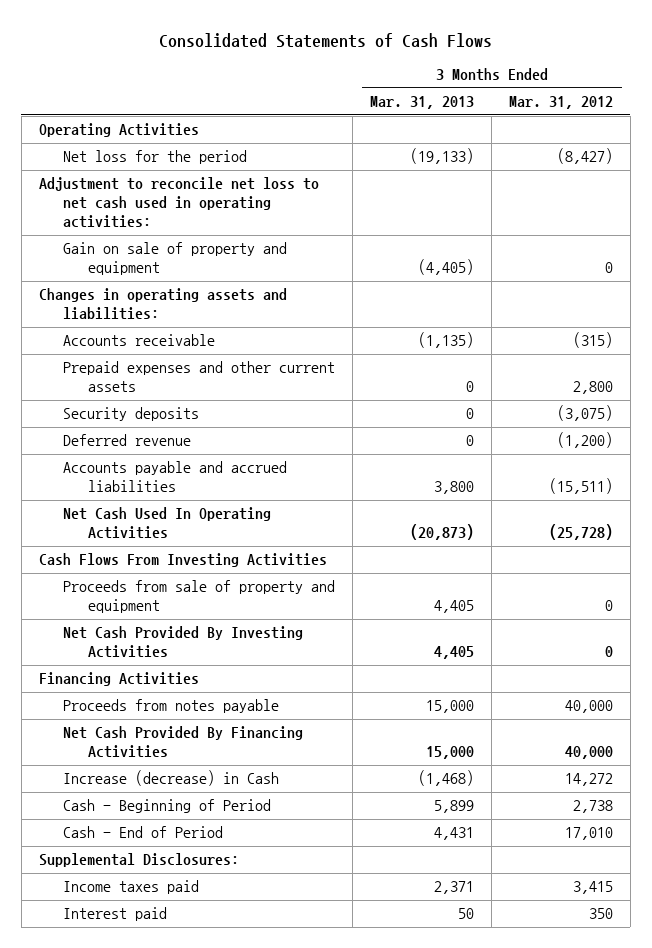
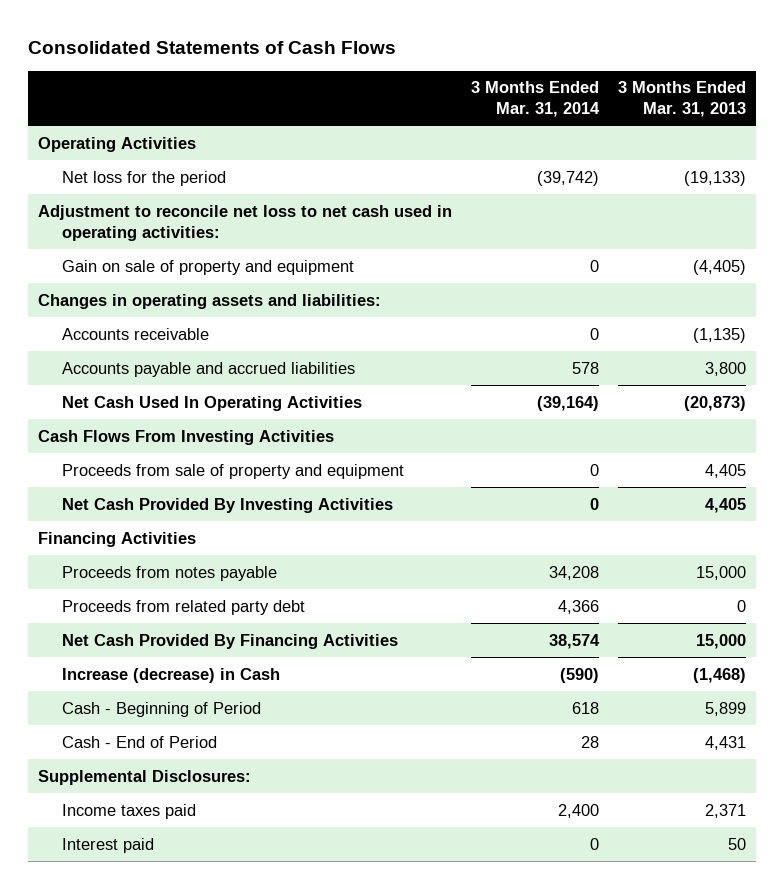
[508,96,613,110] Mar. 31, 2012 -> none
none -> [470,81,600,118] 3 Months Ended Mar. 31, 2014
[63,361,336,393] Prepaid expenses and other current assets -> none
[63,407,200,422] Security deposits -> none
[63,434,192,447] Deferred revenue -> none
none -> [62,599,306,615] Proceeds from related party debt

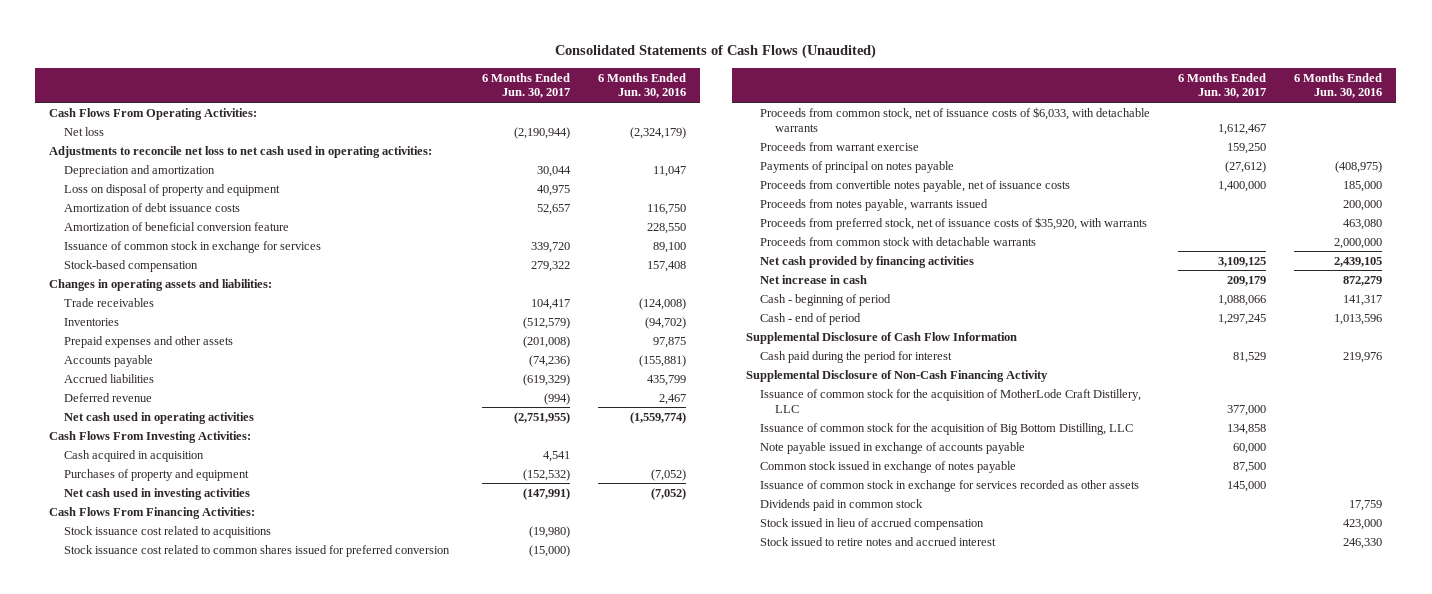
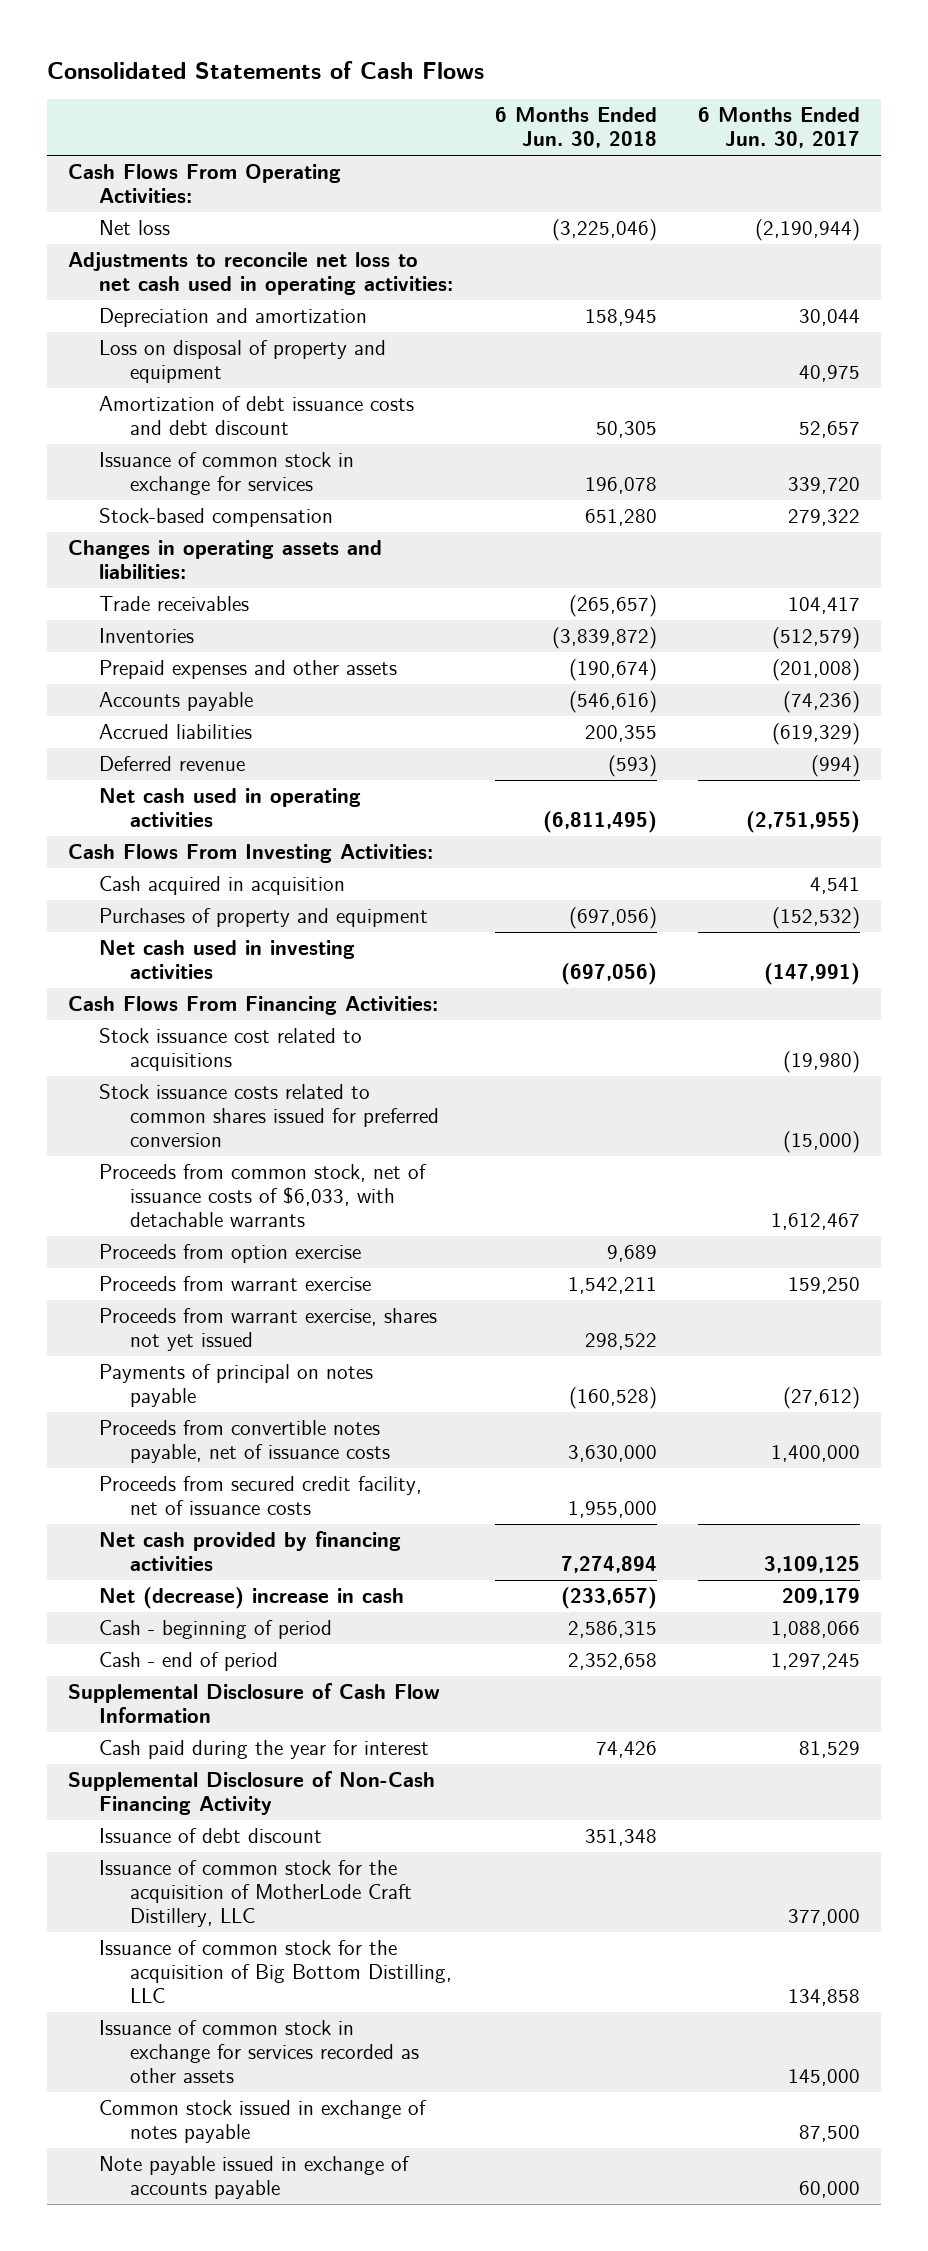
[554,44,876,60] Consolidated Statements of Cash Flows (Unaudited) -> [47,60,485,79] Consolidated Statements of Cash Flows
[598,72,687,99] 6 Months Ended Jun. 30, 2016 -> none
none -> [494,107,657,149] 6 Months Ended Jun. 30, 2018
[63,221,289,231] Amortization of beneficial conversion feature -> none
[63,202,240,212] Amortization of debt issuance costs -> [99,396,415,435] Amortization of debt issuance costs and debt discount
[63,544,450,557] Stock issuance cost related to common shares issued for preferred conversion -> [99,1084,440,1147] Stock issuance costs related to common shares issued for preferred conversion
none -> [99,1244,362,1264] Proceeds from option exercise
none -> [99,1308,438,1351] Proceeds from warrant exercise, shares not yet issued
[760,198,989,211] Proceeds from notes payable, warrants issued -> none
[760,216,1148,230] Proceeds from preferred stock, net of issuance costs of $35,920, with warrants -> none
[760,236,1037,246] Proceeds from common stock with detachable warrants -> none
none -> [99,1476,423,1515] Proceeds from secured credit facility, net of issuance costs
[760,274,868,284] Net increase in cash -> [99,1587,405,1610] Net (decrease) increase in cash
[760,350,953,363] Cash paid during the period for interest -> [99,1740,430,1760] Cash paid during the year for interest
none -> [99,1828,323,1844] Issuance of debt discount
[760,498,924,511] Dividends paid in common stock -> none
[760,517,985,530] Stock issued in lieu of accrued compensation -> none
[760,536,997,546] Stock issued to retire notes and accrued interest -> none
[760,460,1017,473] Common stock issued in exchange of notes payable -> [99,2100,428,2143] Common stock issued in exchange of notes payable
[760,441,1026,454] Note payable issued in exchange of accounts payable -> [99,2156,411,2199] Note payable issued in exchange of accounts payable

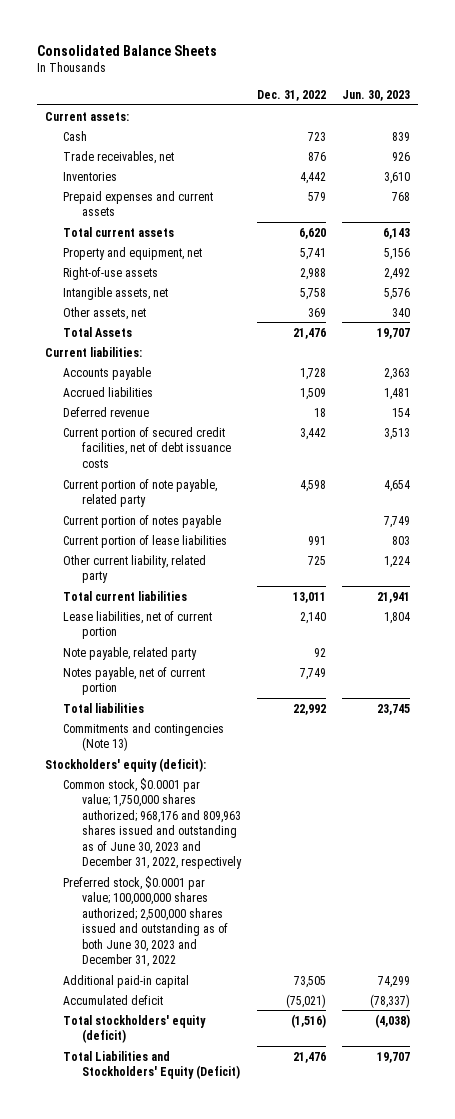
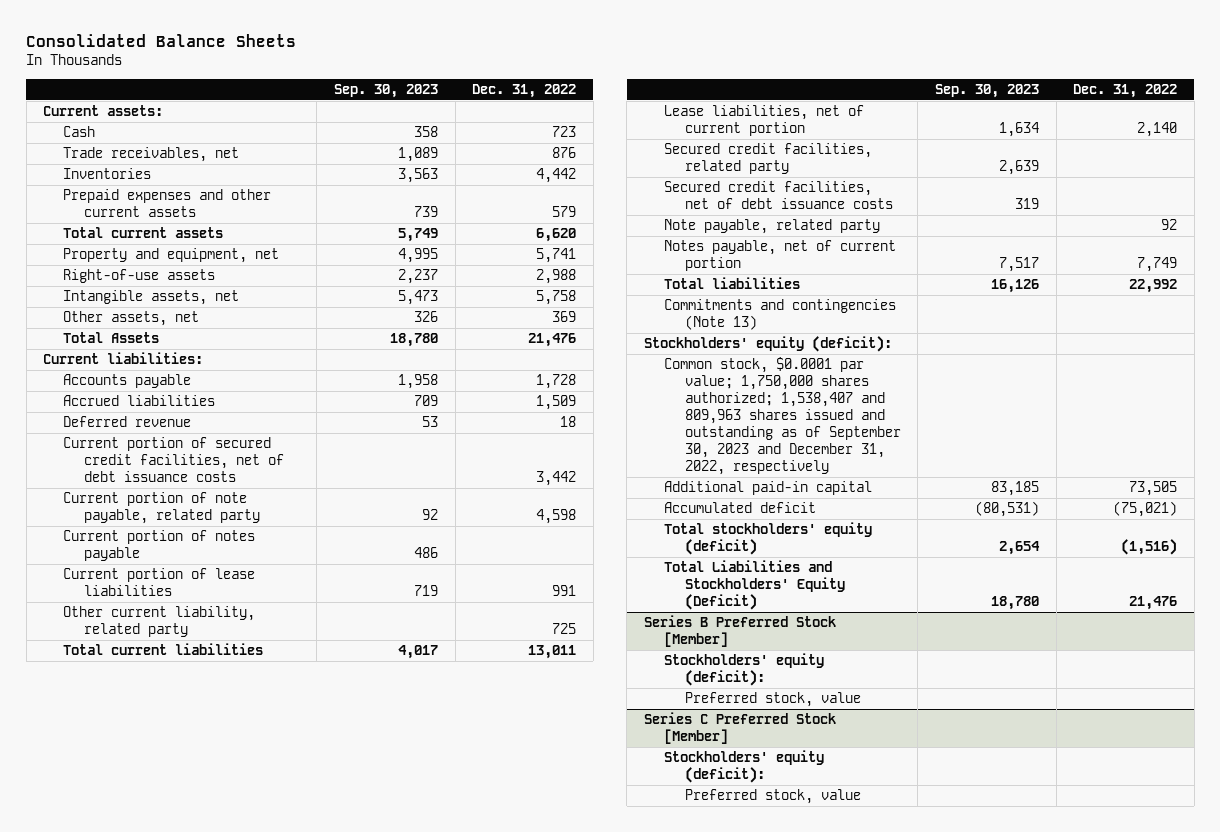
[341,89,410,101] Jun. 30, 2023 -> none
none -> [333,83,438,98] Sep. 30, 2023
[63,190,214,217] Prepaid expenses and current assets -> [63,189,272,218] Prepaid expenses and other current assets
none -> [664,143,873,175] Secured credit facilities, related party
none -> [664,181,893,210] Secured credit facilities, net of debt issuance costs
[63,875,228,968] Preferred stock, $0.0001 par value; 100,000,000 shares authorized; 2,500,000 shares issued and outstanding as of both June 30, 2023 and December 31, 2022 -> none
[63,777,242,870] Common stock, $0.0001 par value; 1,750,000 shares authorized; 968,176 and 809,963 shares issued and outstanding as of June 30, 2023 and December 31, 2022, respectively -> [664,357,901,475] Common stock, $0.0001 par value; 1,750,000 shares authorized; 1,538,407 and 809,963 shares issued and outstanding as of September 30, 2023 and December 31, 2022, respectively
none -> [644,615,837,648] Series B Preferred Stock [Member]
none -> [664,653,825,687] Stockholders' equity (deficit):
none -> [684,692,861,708] Preferred stock, value
none -> [644,712,837,745] Series C Preferred Stock [Member]
none -> [664,750,825,784] Stockholders' equity (deficit):
none -> [684,789,861,805] Preferred stock, value

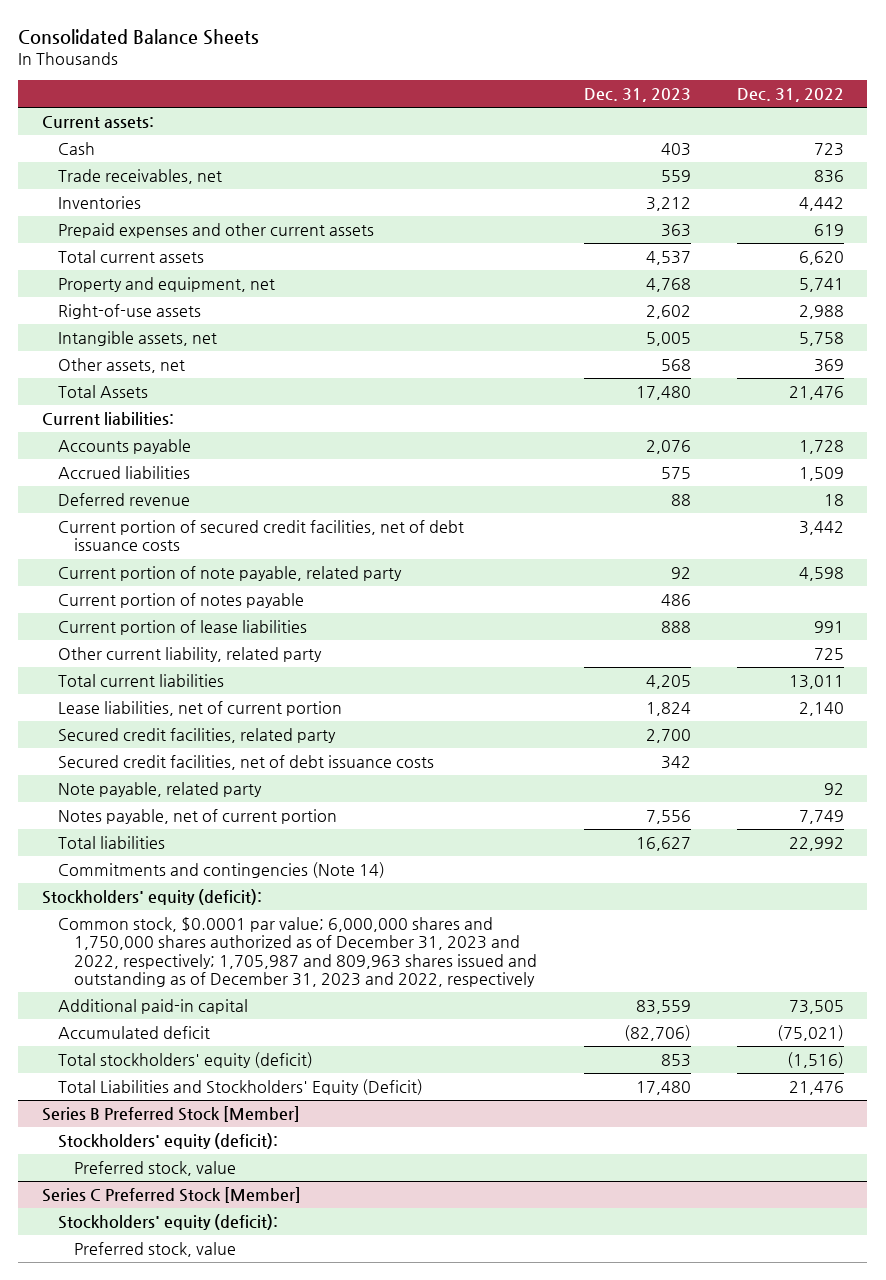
[333,83,438,98] Sep. 30, 2023 -> none
none -> [583,88,691,103] Dec. 31, 2023
[552,147,577,159] 876 -> [814,170,845,184] 836
[552,206,577,218] 579 -> [814,224,845,237] 619
[664,299,897,331] Commitments and contingencies (Note 13) -> [57,862,385,879] Commitments and contingencies (Note 14)
[664,357,901,475] Common stock, $0.0001 par value; 1,750,000 shares authorized; 1,538,407 and 809,963 shares issued and outstanding as of September 30, 2023 and December 31, 2022, respectively -> [57,917,538,987] Common stock, $0.0001 par value; 6,000,000 shares and 1,750,000 shares authorized as of December 31, 2023 and 2022, respectively; 1,705,987 and 809,963 shares issued and outstanding as of December 31, 2023 and 2022, respectively

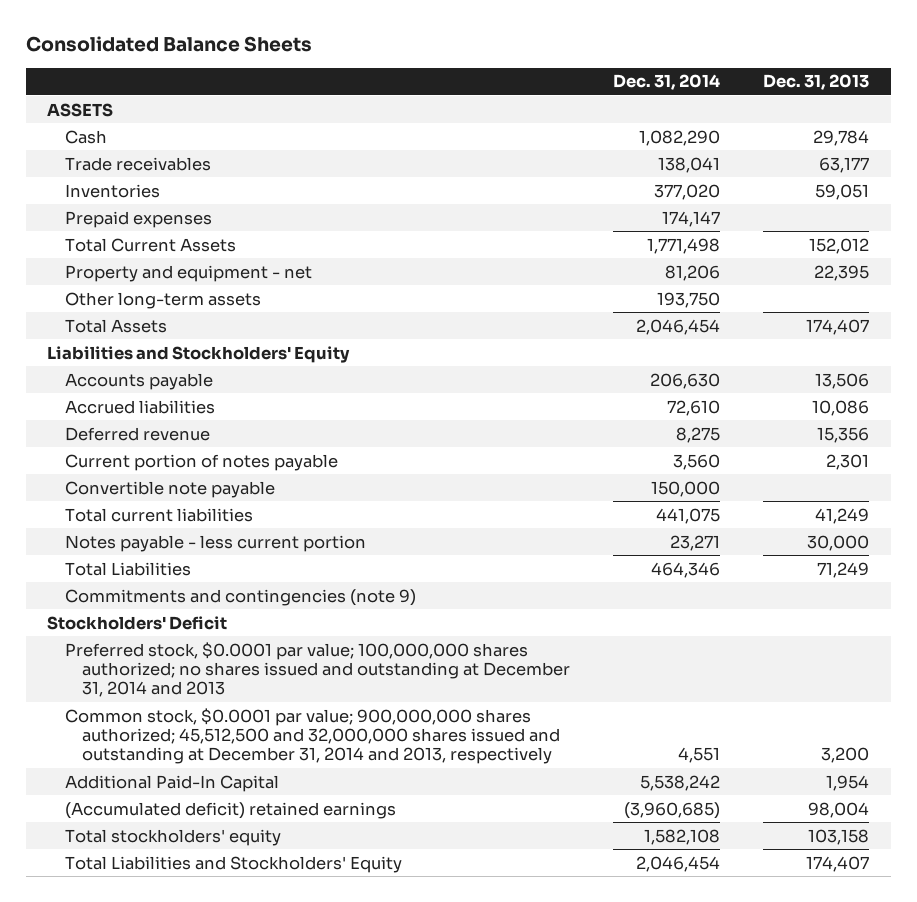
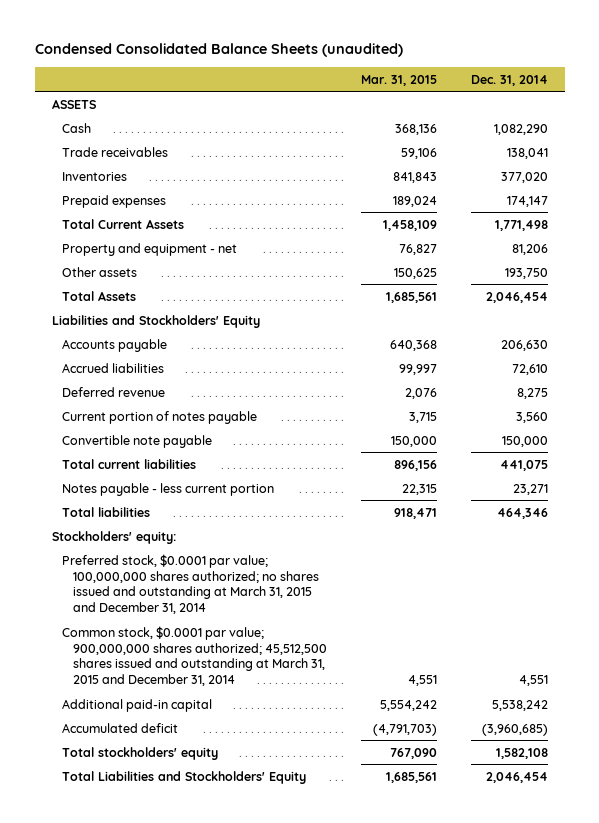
[25,36,312,53] Consolidated Balance Sheets -> [34,43,403,58] Condensed Consolidated Balance Sheets (unaudited)
[763,74,870,91] Dec. 31, 2013 -> none
none -> [360,74,437,86] Mar. 31, 2015
[64,291,261,309] Other long-term assets -> [62,266,138,277] Other assets
[64,588,416,606] Commitments and contingencies (note 9) -> none
[64,561,191,576] Total Liabilities -> [62,506,151,517] Total liabilities
[47,615,228,630] Stockholders' Deficit -> [51,530,176,544] Stockholders' equity:
[64,641,571,698] Preferred stock, $0.0001 par value; 100,000,000 shares authorized; no shares issued and outstanding at December 31, 2014 and 2013 -> [62,553,319,615] Preferred stock, $0.0001 par value; 100,000,000 shares authorized; no shares issued and outstanding at March 31, 2015 and December 31, 2014
[64,707,561,765] Common stock, $0.0001 par value; 900,000,000 shares authorized; 45,512,500 and 32,000,000 shares issued and outstanding at December 31, 2014 and 2013, respectively -> [62,625,327,687] Common stock, $0.0001 par value; 900,000,000 shares authorized; 45,512,500 shares issued and outstanding at March 31, 2015 and December 31, 2014
[64,774,279,792] Additional Paid-In Capital -> [62,698,213,712] Additional paid-in capital
[64,801,396,819] (Accumulated deficit) retained earnings -> [62,722,179,733] Accumulated deficit

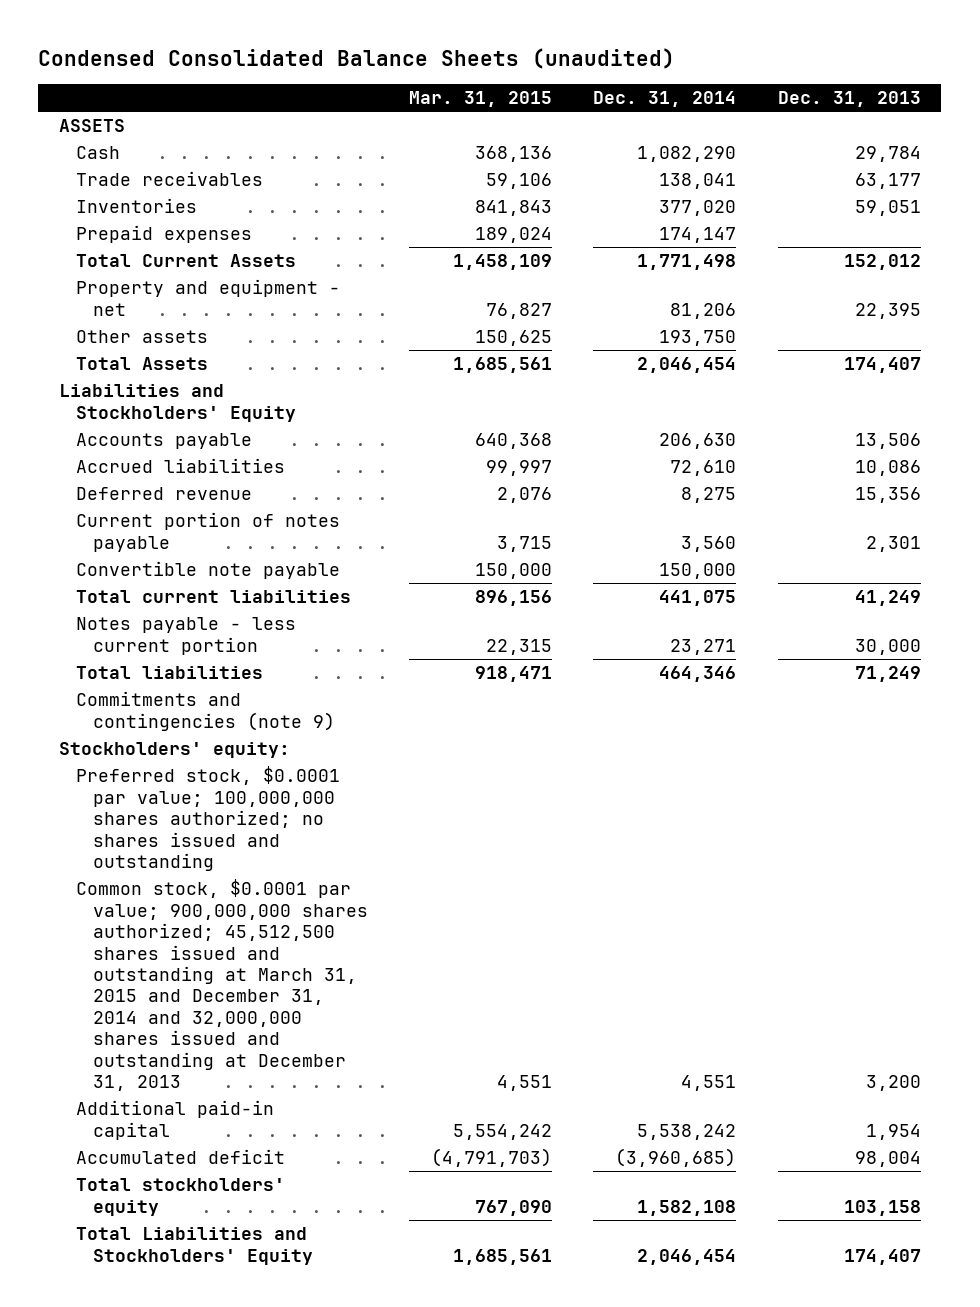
none -> [777,91,921,108] Dec. 31, 2013
none -> [75,691,335,731] Commitments and contingencies (note 9)
[62,553,319,615] Preferred stock, $0.0001 par value; 100,000,000 shares authorized; no shares issued and outstanding at March 31, 2015 and December 31, 2014 -> [75,766,340,872] Preferred stock, $0.0001 par value; 100,000,000 shares authorized; no shares issued and outstanding
[62,625,327,687] Common stock, $0.0001 par value; 900,000,000 shares authorized; 45,512,500 shares issued and outstanding at March 31, 2015 and December 31, 2014 -> [75,879,368,1092] Common stock, $0.0001 par value; 900,000,000 shares authorized; 45,512,500 shares issued and outstanding at March 31, 2015 and December 31, 2014 and 32,000,000 shares issued and outstanding at December 31, 2013

